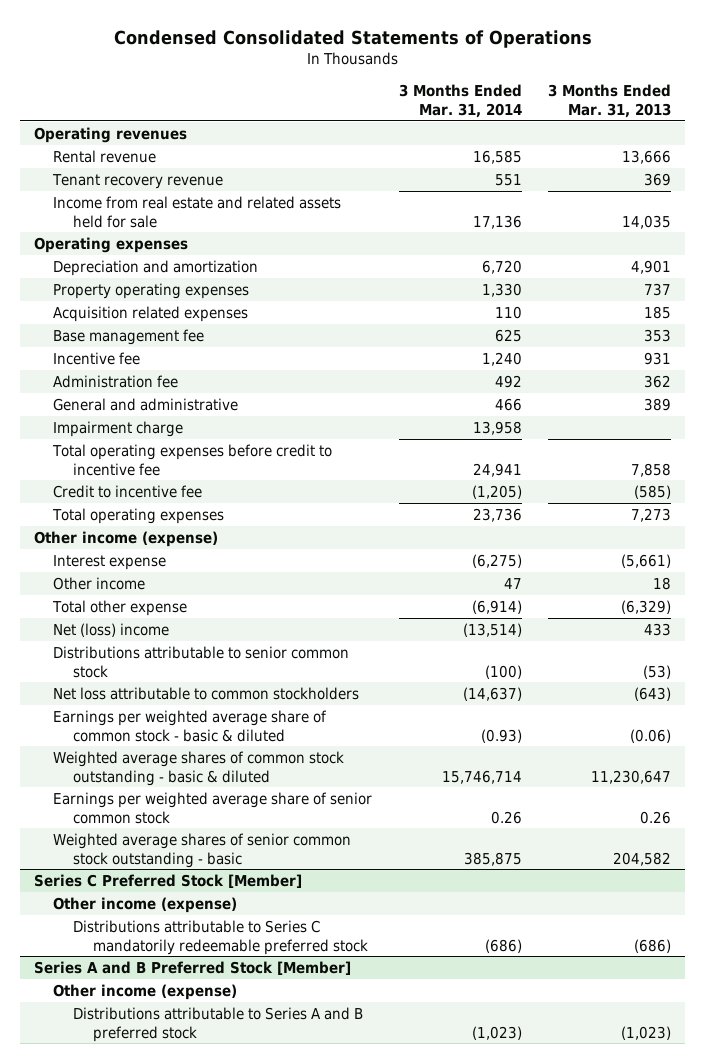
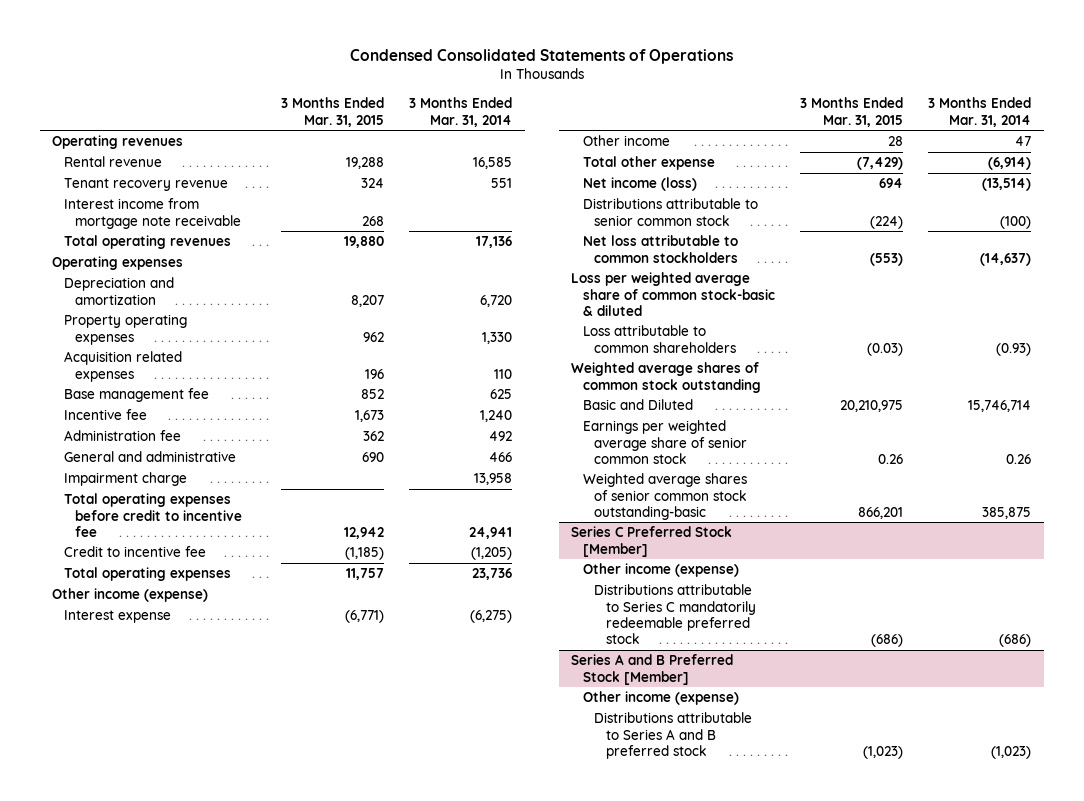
[548,84,672,118] 3 Months Ended Mar. 31, 2013 -> none
none -> [281,97,385,127] 3 Months Ended Mar. 31, 2015
none -> [63,198,242,229] Interest income from mortgage note receivable
[53,195,342,228] Income from real estate and related assets held for sale -> [63,235,231,250] Total operating revenues
[53,622,170,637] Net (loss) income -> [582,177,697,192] Net income (loss)
none -> [571,272,775,316] Loss per weighted average share of common stock-basic & diluted
[53,709,328,742] Earnings per weighted average share of common stock - basic & diluted -> [582,325,737,353] Loss attributable to common shareholders
none -> [571,362,761,393] Weighted average shares of common stock outstanding
[53,750,345,786] Weighted average shares of common stock outstanding - basic & diluted -> [582,399,693,411] Basic and Diluted
[53,832,352,868] Weighted average shares of senior common stock outstanding - basic -> [582,473,748,520] Weighted average shares of senior common stock outstanding-basic

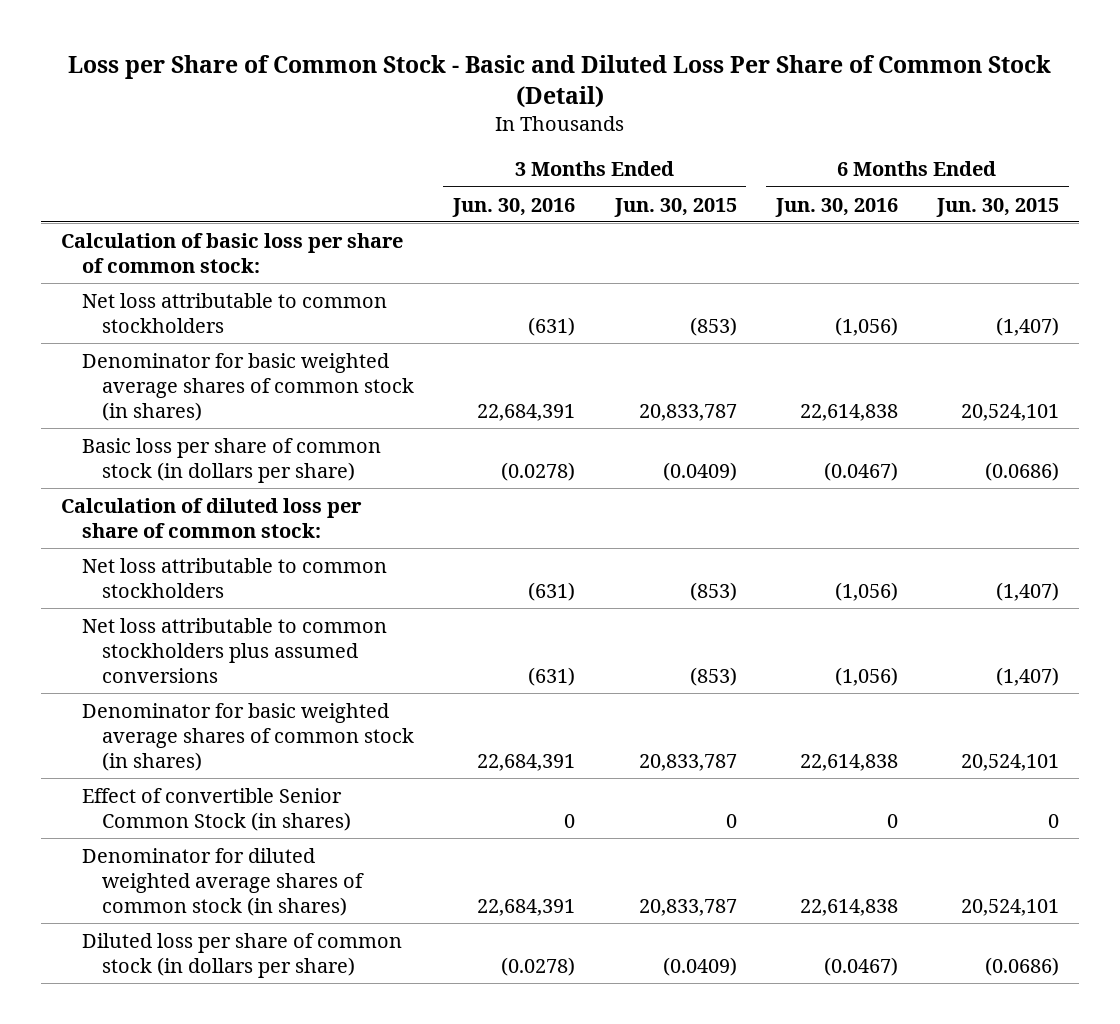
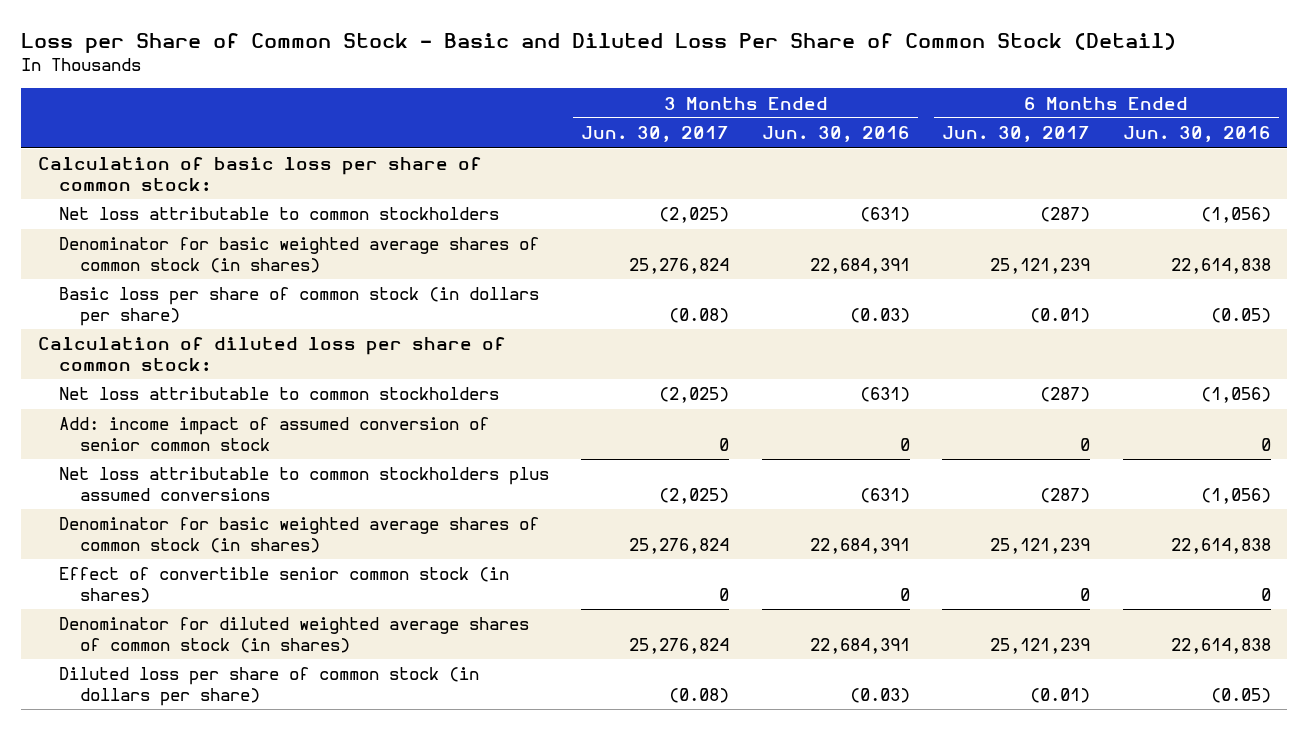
[613,197,737,217] Jun. 30, 2015 -> none
[936,197,1060,217] Jun. 30, 2015 -> none
none -> [581,126,730,143] Jun. 30, 2017
none -> [942,126,1091,143] Jun. 30, 2017
[501,461,576,481] (0.0278) -> [849,308,910,324] (0.03)
[823,461,898,481] (0.0467) -> [1210,308,1271,324] (0.05)
none -> [58,417,489,452] Add: income impact of assumed conversion of senior common stock
[81,787,352,831] Effect of convertible Senior Common Stock (in shares) -> [58,567,509,604] Effect of convertible senior common stock (in shares)
[501,956,576,976] (0.0278) -> [849,688,910,704] (0.03)
[823,956,898,976] (0.0467) -> [1210,688,1271,704] (0.05)

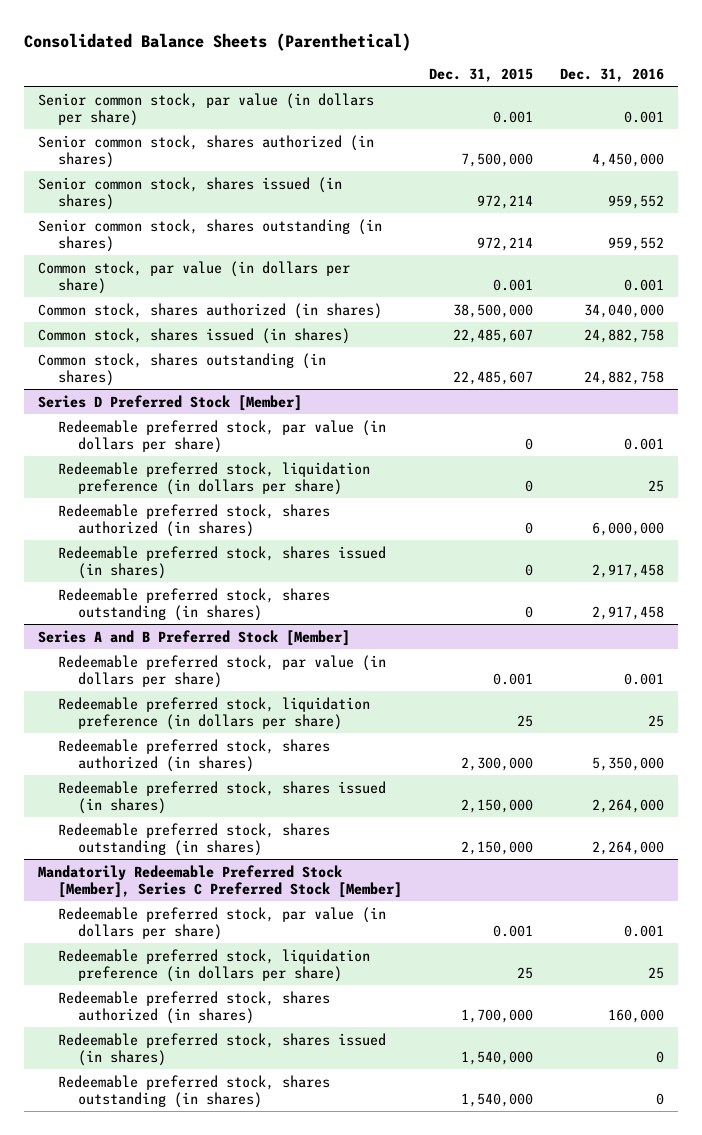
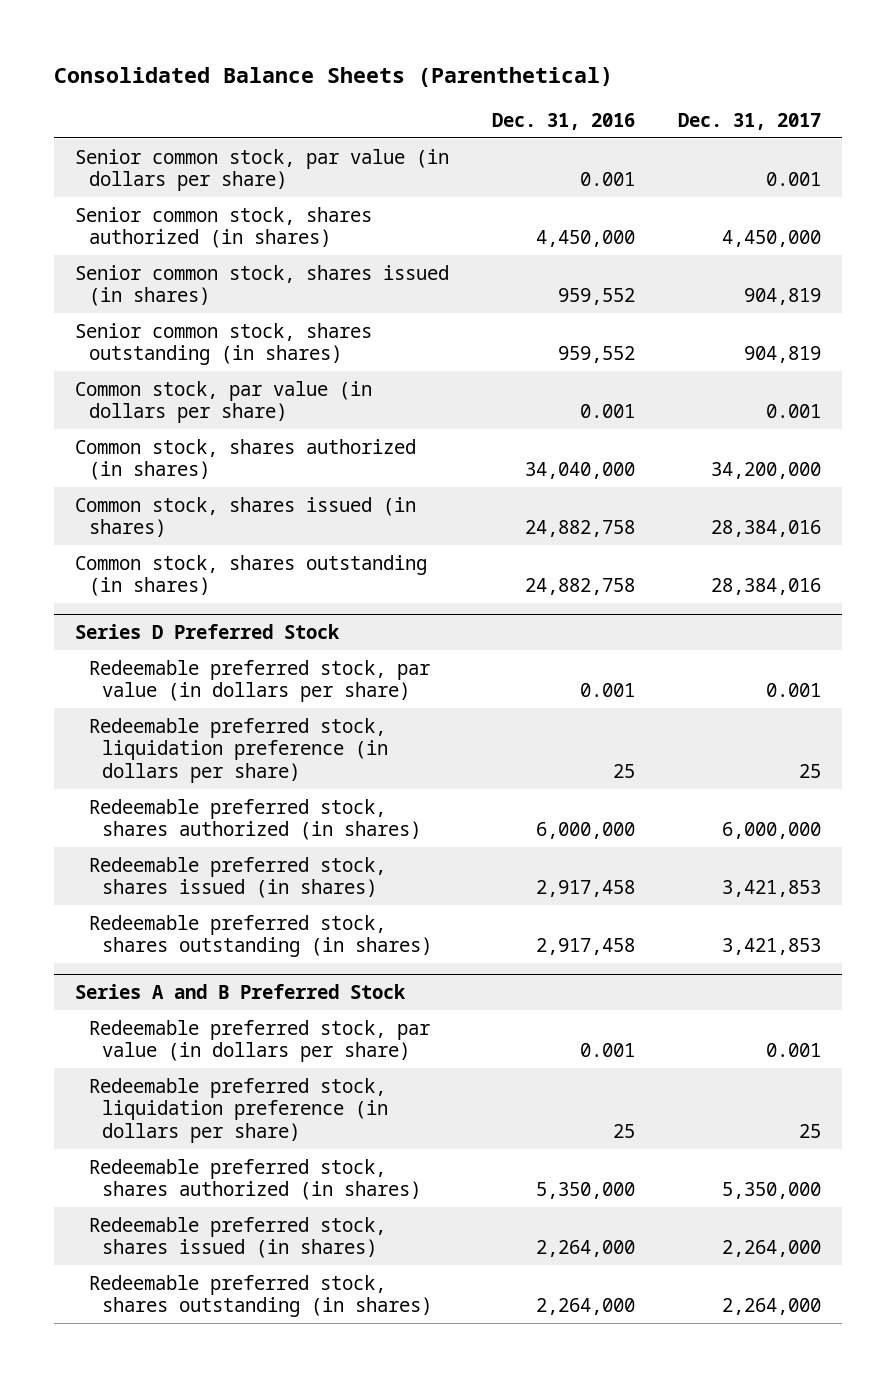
[429,67,534,82] Dec. 31, 2015 -> none
none -> [677,112,821,130] Dec. 31, 2017
[37,394,302,411] Series D Preferred Stock [Member] -> [75,623,341,639] Series D Preferred Stock
[37,629,350,646] Series A and B Preferred Stock [Member] -> [75,983,407,999] Series A and B Preferred Stock
[37,864,402,898] Mandatorily Redeemable Preferred Stock [Member], Series C Preferred Stock [Member] -> none
[57,906,386,940] Redeemable preferred stock, par value (in dollars per share) -> none
[57,948,370,982] Redeemable preferred stock, liquidation preference (in dollars per share) -> none
[57,990,330,1024] Redeemable preferred stock, shares authorized (in shares) -> none
[57,1032,386,1066] Redeemable preferred stock, shares issued (in shares) -> none
[57,1074,330,1108] Redeemable preferred stock, shares outstanding (in shares) -> none

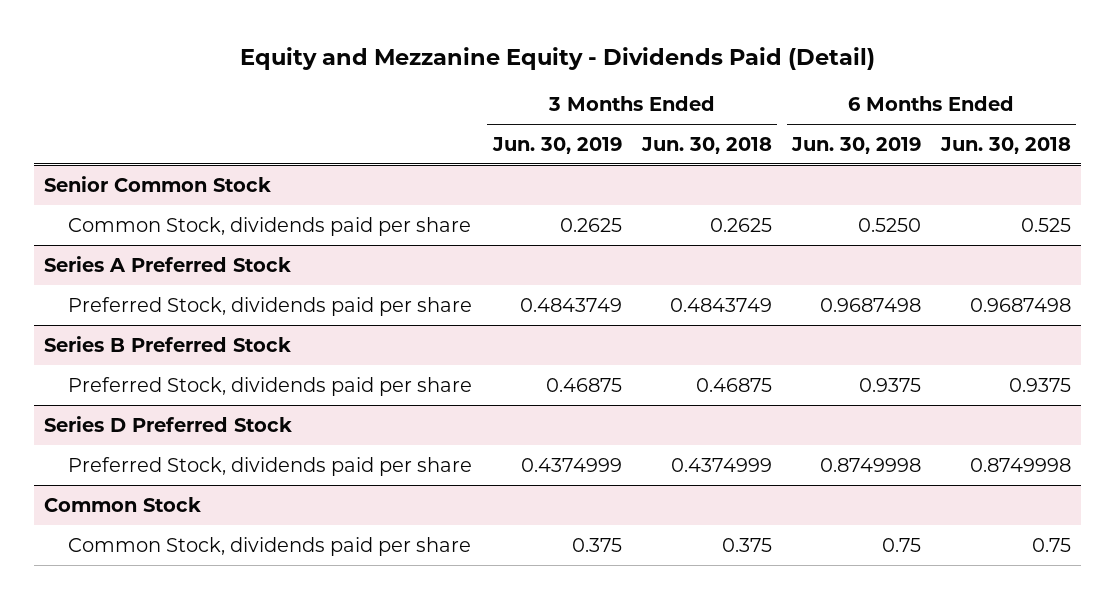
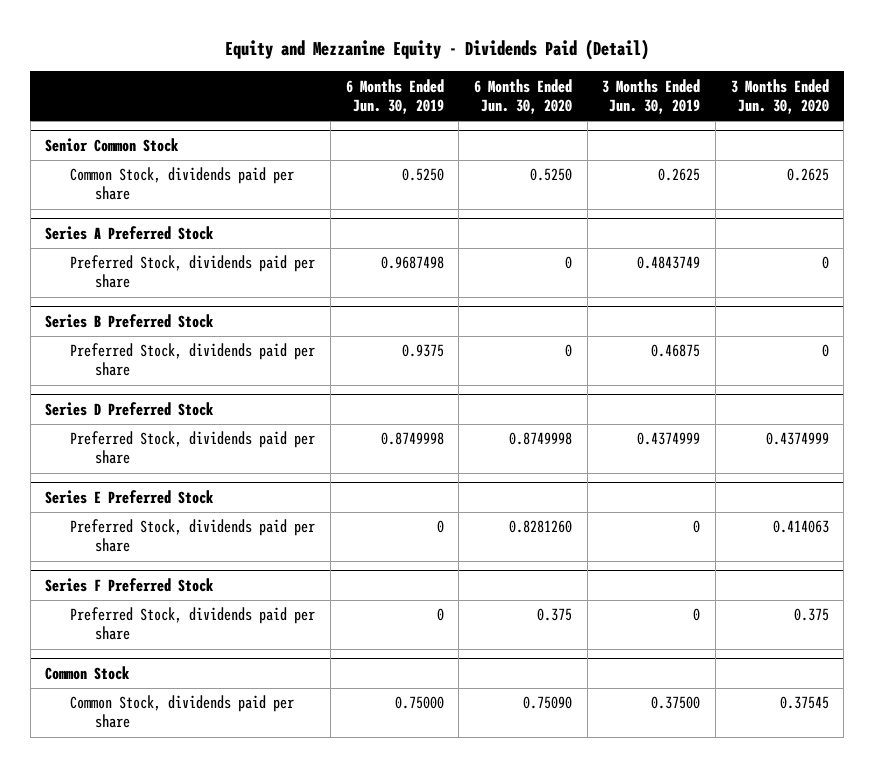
[640,136,772,154] Jun. 30, 2018 -> none
[939,136,1071,154] Jun. 30, 2018 -> none
none -> [473,78,572,114] 6 Months Ended Jun. 30, 2020
none -> [730,78,829,114] 3 Months Ended Jun. 30, 2020
none -> [45,489,215,504] Series E Preferred Stock
none -> [70,519,316,553] Preferred Stock, dividends paid per share
none -> [45,577,215,592] Series F Preferred Stock
none -> [70,607,316,641] Preferred Stock, dividends paid per share
[571,537,622,552] 0.375 -> [651,696,701,710] 0.37500
[881,537,921,552] 0.75 -> [394,696,444,710] 0.75000

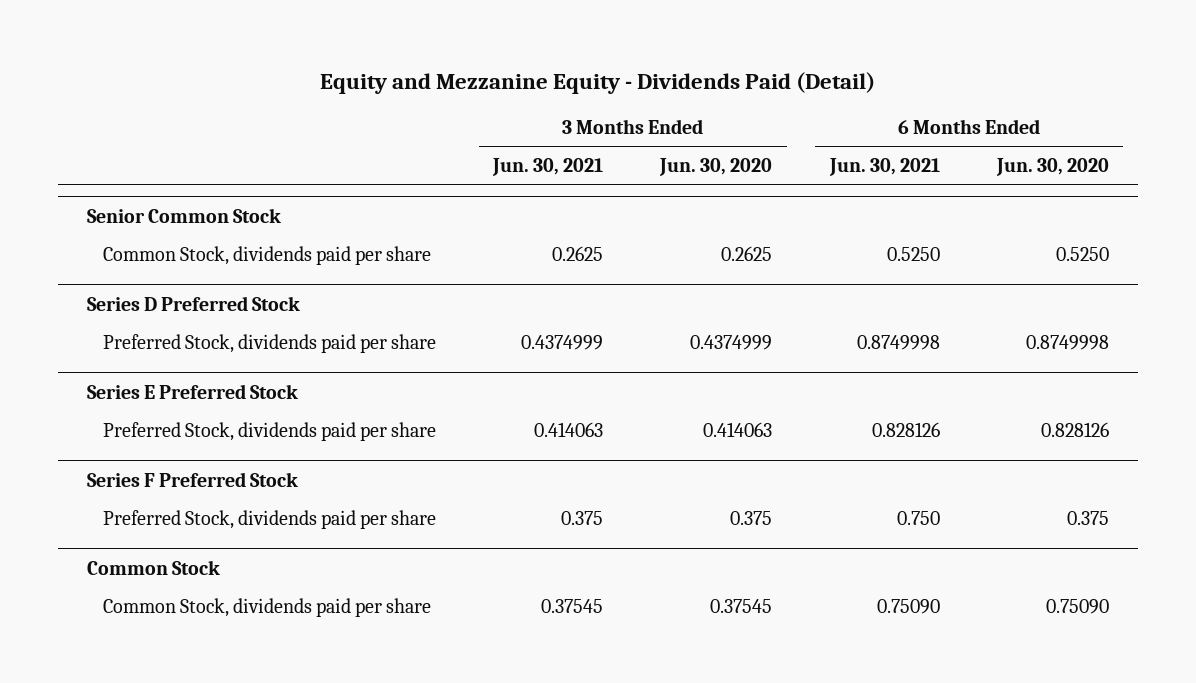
[345,78,444,114] 6 Months Ended Jun. 30, 2019 -> none
[602,78,701,114] 3 Months Ended Jun. 30, 2019 -> none
none -> [492,158,604,177] Jun. 30, 2021
none -> [828,158,940,177] Jun. 30, 2021
[45,225,215,240] Series A Preferred Stock -> none
[70,255,316,289] Preferred Stock, dividends paid per share -> none
[45,313,215,328] Series B Preferred Stock -> none
[70,343,316,377] Preferred Stock, dividends paid per share -> none
[508,520,572,534] 0.8281260 -> [1040,421,1109,437] 0.828126

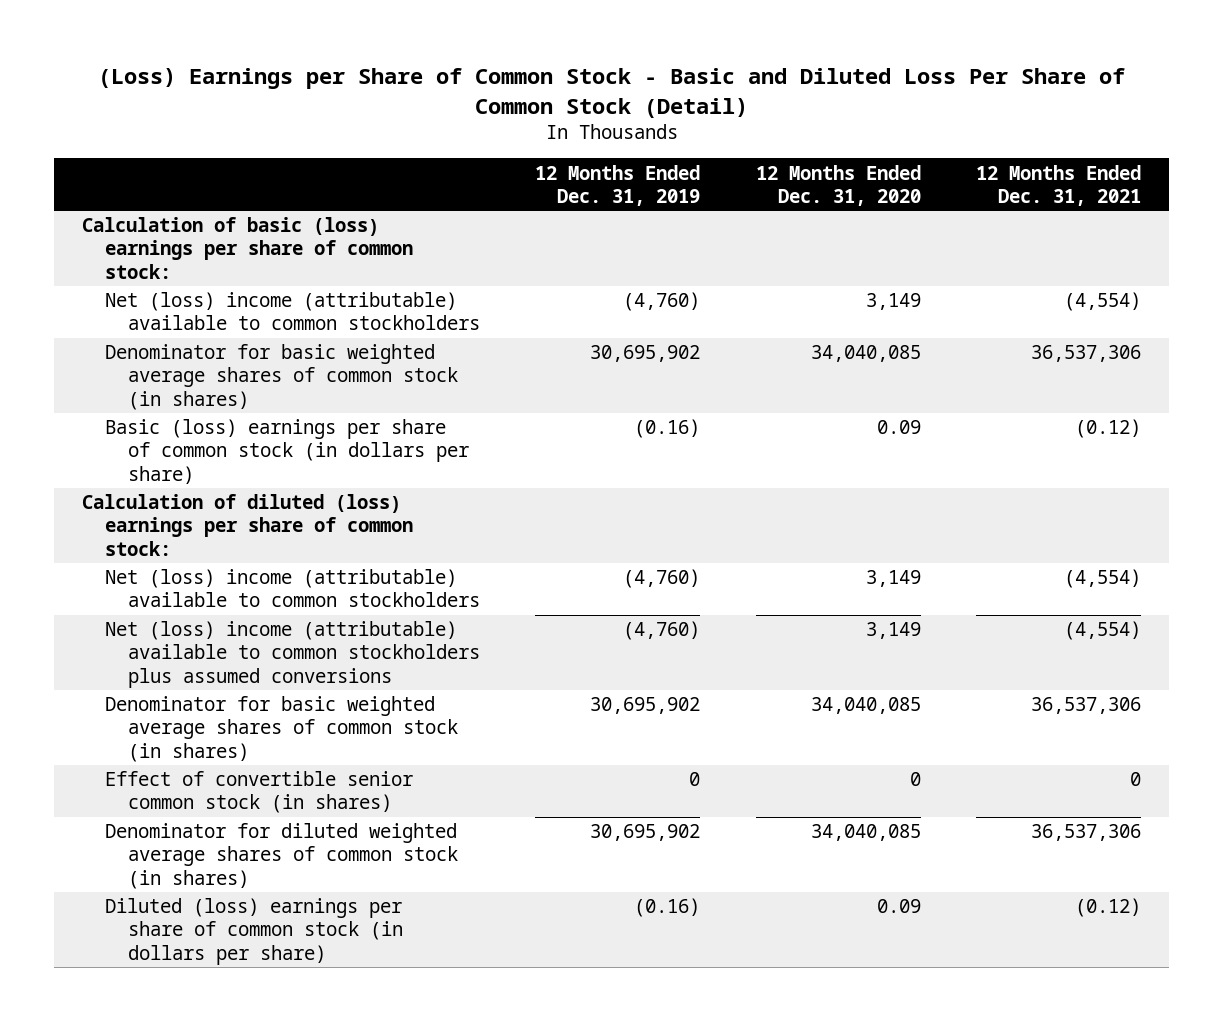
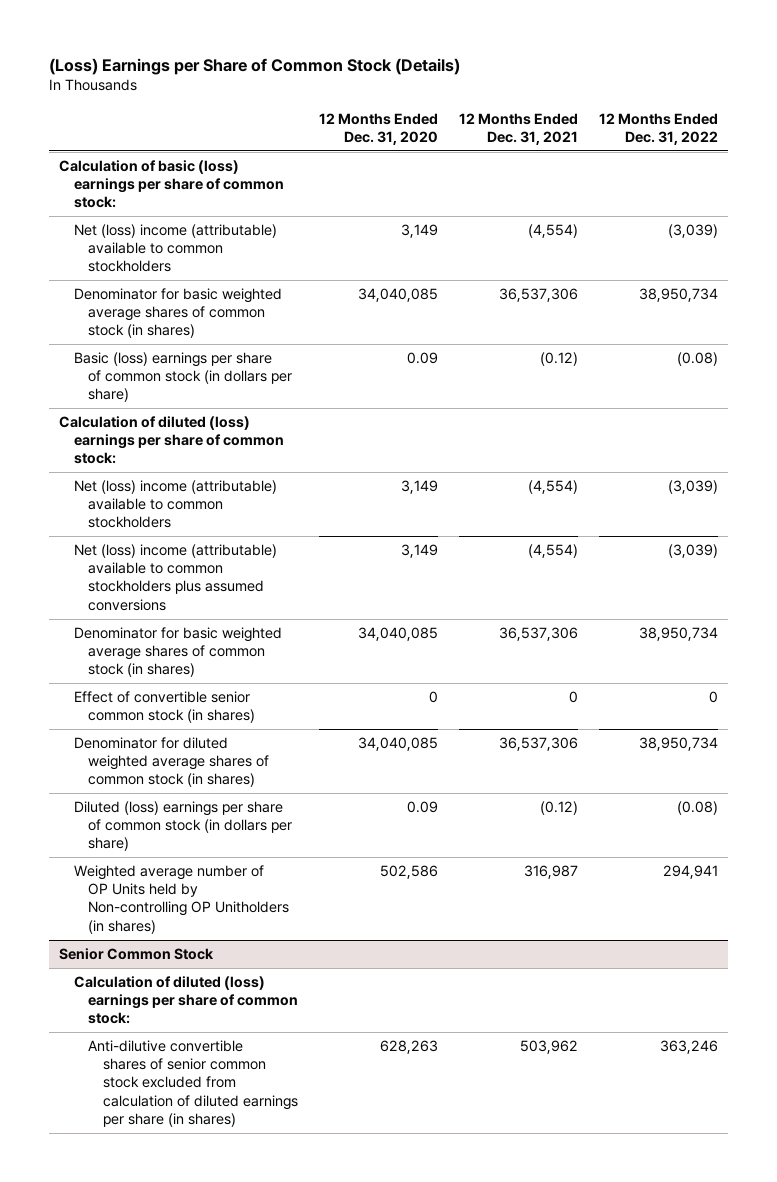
[97,67,1125,118] (Loss) Earnings per Share of Common Stock - Basic and Diluted Loss Per Share of Common Stock (Detail) -> [49,58,461,76] (Loss) Earnings per Share of Common Stock (Details)
[535,164,701,206] 12 Months Ended Dec. 31, 2019 -> none
none -> [598,112,718,145] 12 Months Ended Dec. 31, 2022
none -> [73,865,290,934] Weighted average number of OP Units held by Non-controlling OP Unitholders (in shares)
none -> [59,948,215,961] Senior Common Stock
none -> [73,976,299,1025] Calculation of diluted (loss) earnings per share of common stock:
none -> [88,1040,298,1127] Anti-dilutive convertible shares of senior common stock excluded from calculation of diluted earnings per share (in shares)

